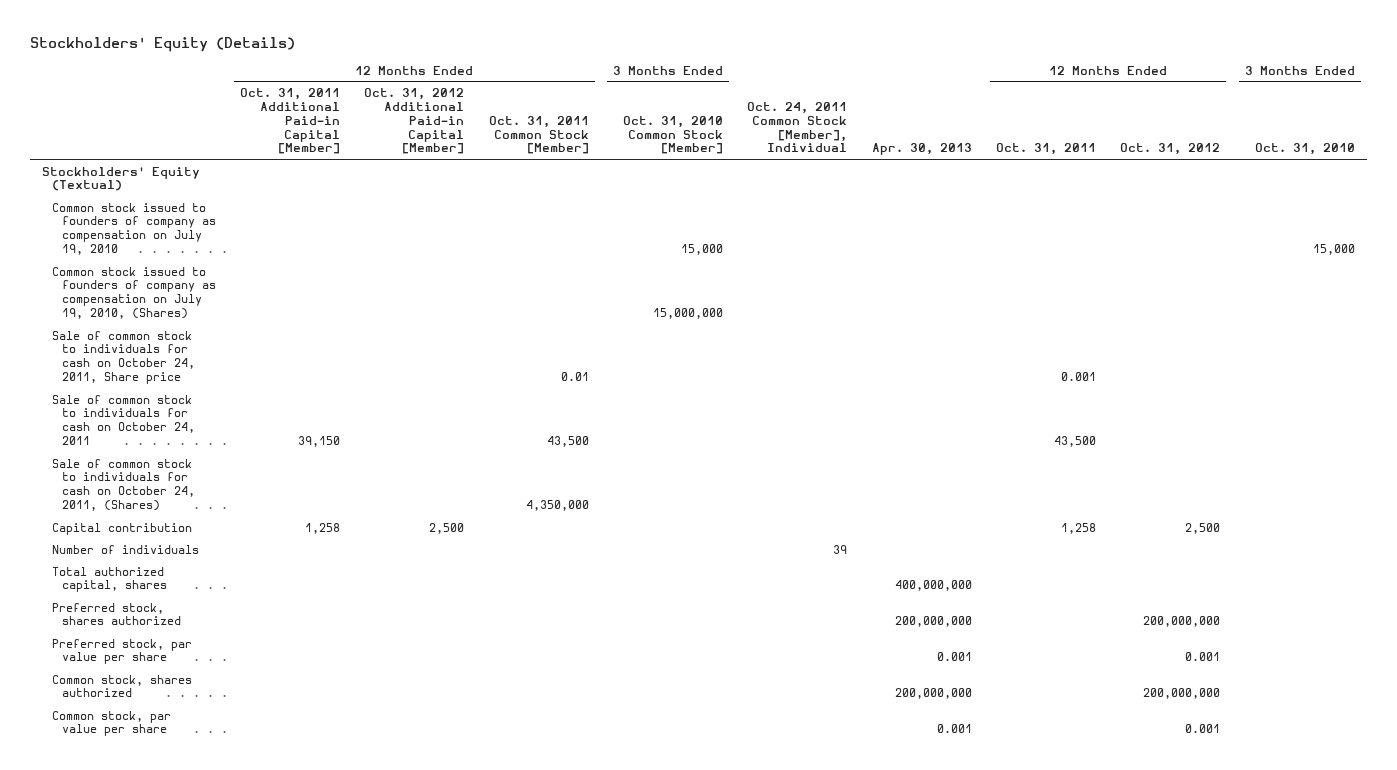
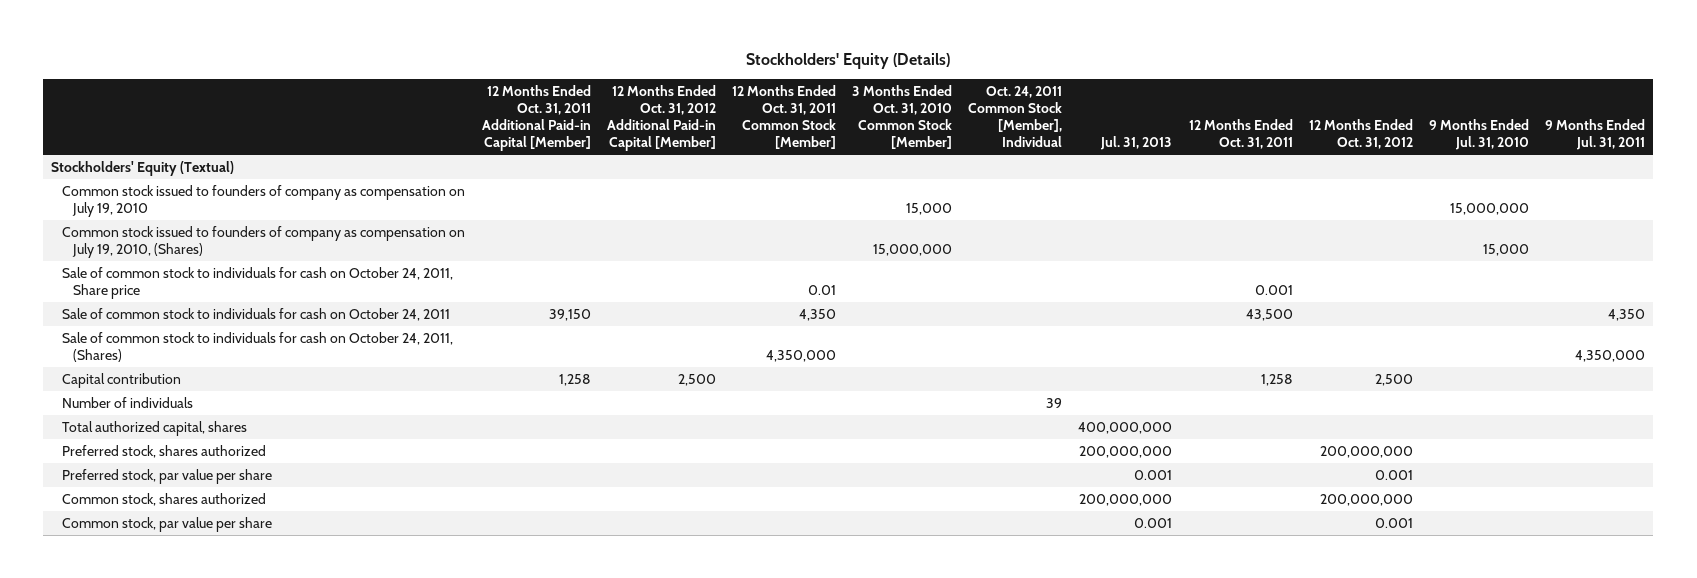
[871,143,972,156] Apr. 30, 2013 -> none
[1254,143,1355,156] Oct. 31, 2010 -> none
none -> [1100,136,1173,151] Jul. 31, 2013
none -> [1428,119,1529,151] 9 Months Ended Jul. 31, 2010
none -> [1545,119,1646,151] 9 Months Ended Jul. 31, 2011
[546,435,589,447] 43,500 -> [798,308,836,321] 4,350

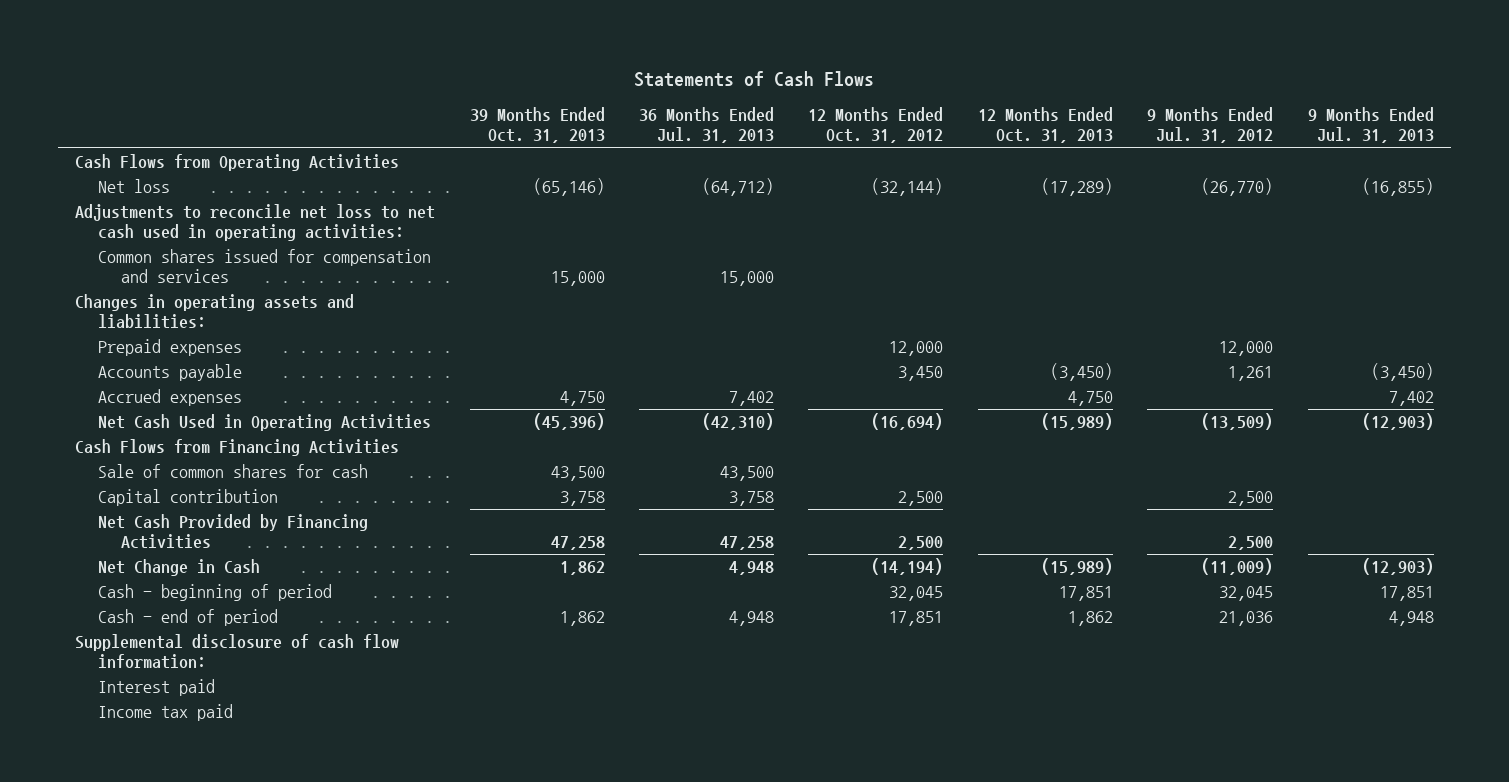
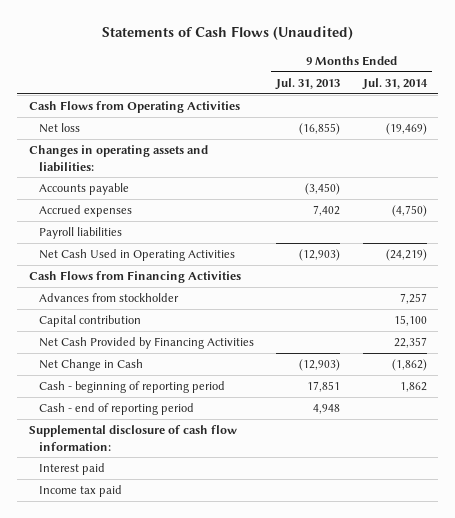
[634,70,875,87] Statements of Cash Flows -> [101,26,353,41] Statements of Cash Flows (Unaudited)
[469,107,605,144] 39 Months Ended Oct. 31, 2013 -> none
[639,107,775,144] 36 Months Ended Jul. 31, 2013 -> none
[808,107,944,144] 12 Months Ended Oct. 31, 2012 -> none
[977,107,1113,144] 12 Months Ended Oct. 31, 2013 -> none
[1147,107,1274,144] 9 Months Ended Jul. 31, 2012 -> none
none -> [361,77,428,90] Jul. 31, 2014
[75,204,436,242] Adjustments to reconcile net loss to net cash used in operating activities: -> none
[98,249,432,284] Common shares issued for compensation and services -> none
[98,339,243,357] Prepaid expenses -> none
none -> [38,227,122,240] Payroll liabilities
[98,464,369,479] Sale of common shares for cash -> none
none -> [38,293,179,303] Advances from stockholder
[98,584,333,602] Cash - beginning of period -> [38,381,225,394] Cash - beginning of reporting period
[98,609,279,627] Cash - end of period -> [38,403,194,416] Cash - end of reporting period

